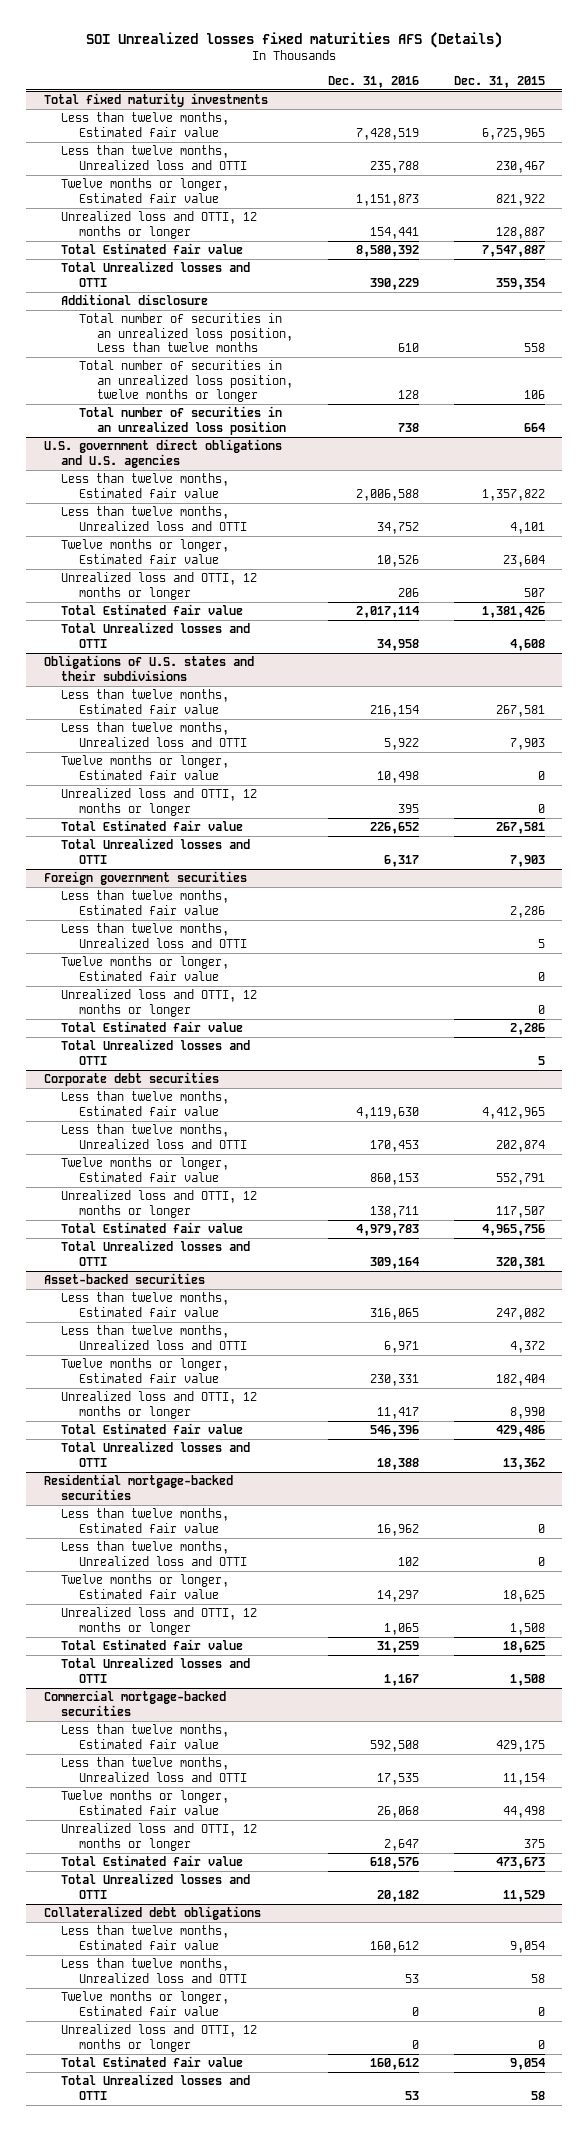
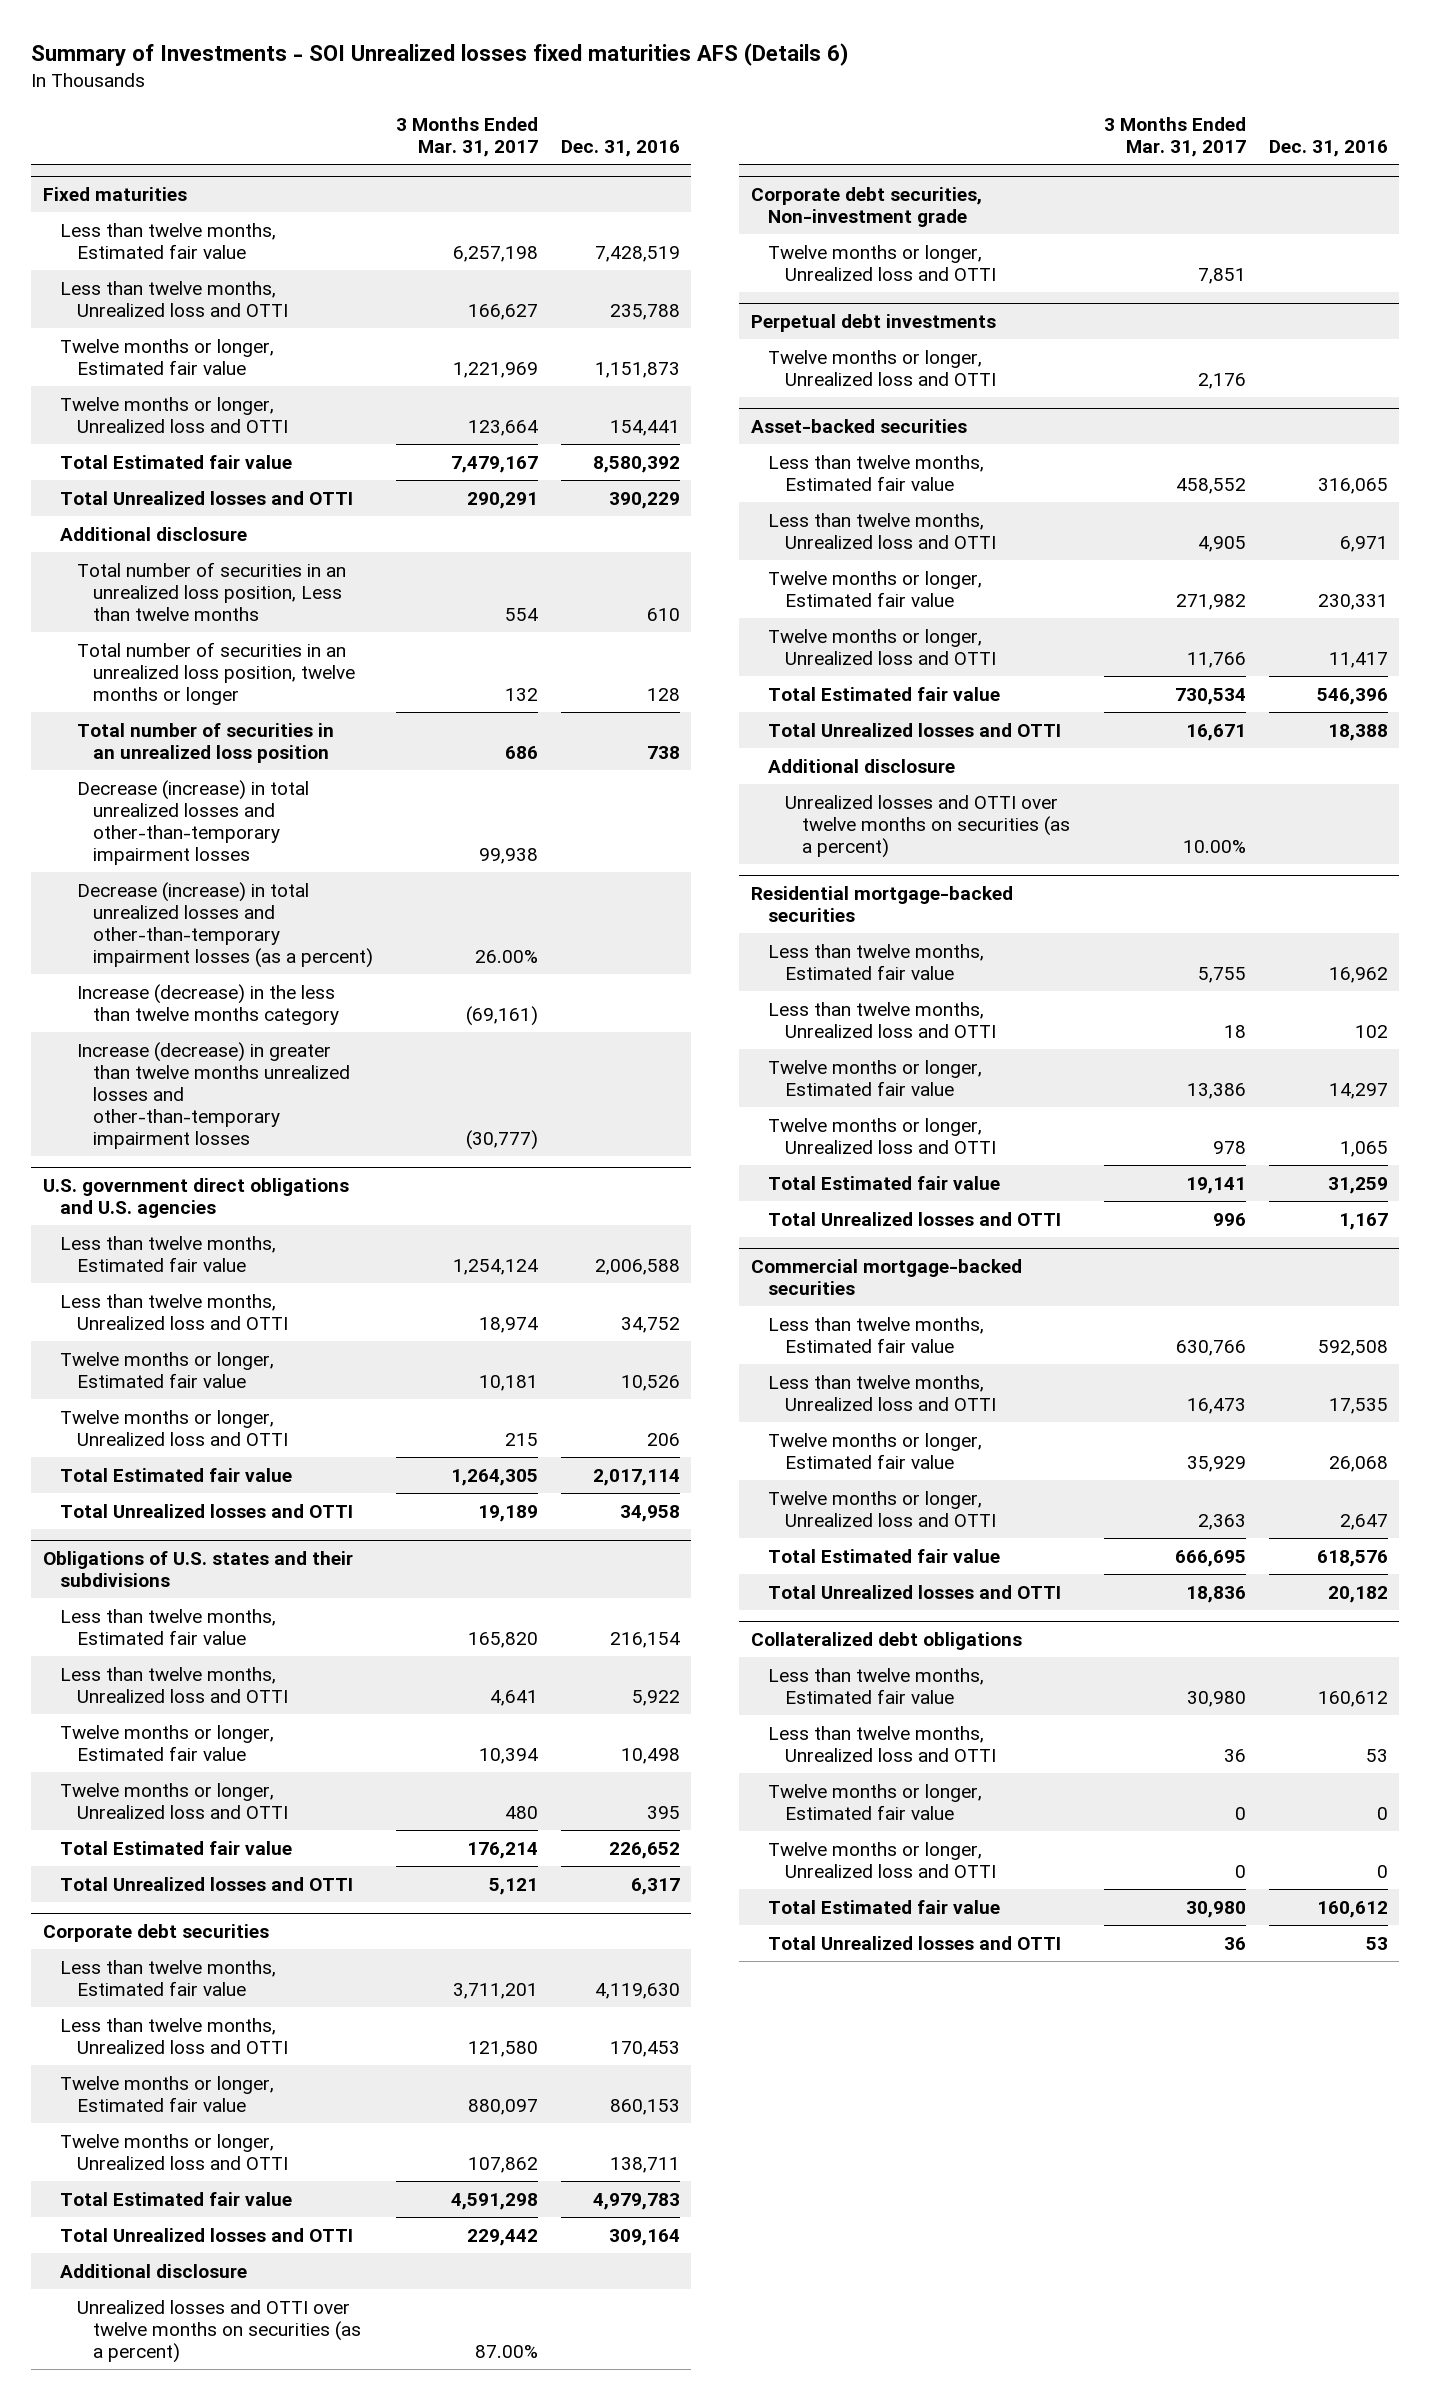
[86,32,503,49] SOI Unrealized losses fixed maturities AFS (Details) -> [31,43,850,67] Summary of Investments - SOI Unrealized losses fixed maturities AFS (Details 6)
[453,75,545,88] Dec. 31, 2015 -> none
none -> [396,117,539,158] 3 Months Ended Mar. 31, 2017
[43,93,268,108] Total fixed maturity investments -> [42,186,187,201] Fixed maturities
[61,211,258,239] Unrealized loss and OTTI, 12 months or longer -> [59,396,288,433] Twelve months or longer, Unrealized loss and OTTI
none -> [76,779,309,866] Decrease (increase) in total unrealized losses and other-than-temporary impairment losses
none -> [76,881,374,969] Decrease (increase) in total unrealized losses and other-than-temporary impairment losses (as a percent)
none -> [76,983,340,1025] Increase (decrease) in the less than twelve months category
none -> [76,1041,351,1150] Increase (decrease) in greater than twelve months unrealized losses and other-than-temporary impairment losses
[61,572,258,600] Unrealized loss and OTTI, 12 months or longer -> [59,1409,288,1446] Twelve months or longer, Unrealized loss and OTTI
[61,788,258,816] Unrealized loss and OTTI, 12 months or longer -> [59,1782,288,1819] Twelve months or longer, Unrealized loss and OTTI
[43,871,247,886] Foreign government securities -> none
[61,890,230,915] Less than twelve months, Estimated fair value -> none
[61,923,248,948] Less than twelve months, Unrealized loss and OTTI -> none
[61,956,230,981] Twelve months or longer, Estimated fair value -> none
[61,989,258,1017] Unrealized loss and OTTI, 12 months or longer -> none
[61,1021,244,1033] Total Estimated fair value -> none
[61,1039,251,1065] Total Unrealized losses and OTTI -> none
[61,1190,258,1218] Unrealized loss and OTTI, 12 months or longer -> [59,2133,288,2170] Twelve months or longer, Unrealized loss and OTTI
none -> [59,2263,247,2278] Additional disclosure
none -> [76,2299,362,2363] Unrealized losses and OTTI over twelve months on securities (as a percent)
none -> [750,186,982,227] Corporate debt securities, Non-investment grade
none -> [767,244,996,281] Twelve months or longer, Unrealized loss and OTTI
none -> [750,313,996,332] Perpetual debt investments
none -> [767,349,996,386] Twelve months or longer, Unrealized loss and OTTI
[61,1391,258,1419] Unrealized loss and OTTI, 12 months or longer -> [767,628,996,665] Twelve months or longer, Unrealized loss and OTTI
none -> [767,758,955,773] Additional disclosure
none -> [784,794,1070,858] Unrealized losses and OTTI over twelve months on securities (as a percent)
[61,1607,258,1635] Unrealized loss and OTTI, 12 months or longer -> [767,1117,996,1154] Twelve months or longer, Unrealized loss and OTTI
[61,1823,258,1851] Unrealized loss and OTTI, 12 months or longer -> [767,1490,996,1527] Twelve months or longer, Unrealized loss and OTTI
[61,2024,258,2052] Unrealized loss and OTTI, 12 months or longer -> [767,1841,996,1878] Twelve months or longer, Unrealized loss and OTTI

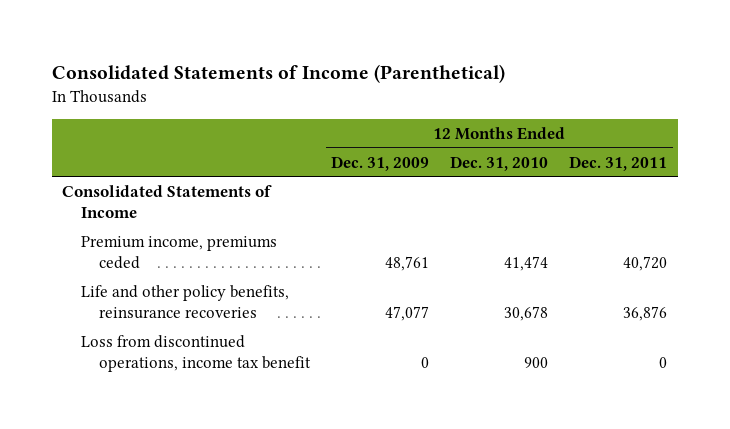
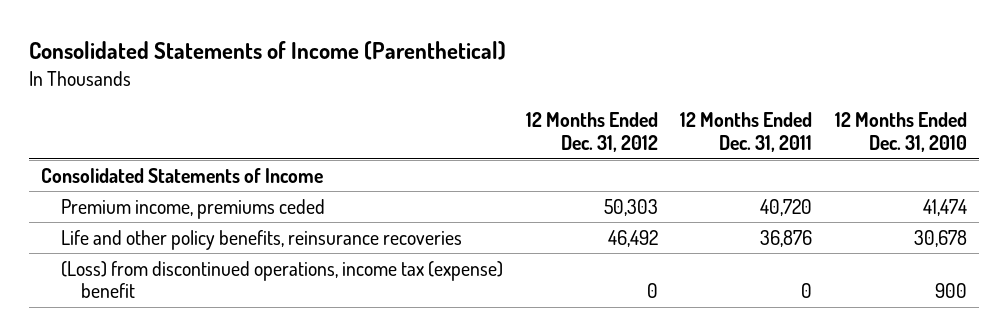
[331,155,430,171] Dec. 31, 2009 -> none
none -> [525,112,658,153] 12 Months Ended Dec. 31, 2012
[80,334,312,372] Loss from discontinued operations, income tax benefit -> [60,260,503,299] (Loss) from discontinued operations, income tax (expense) benefit

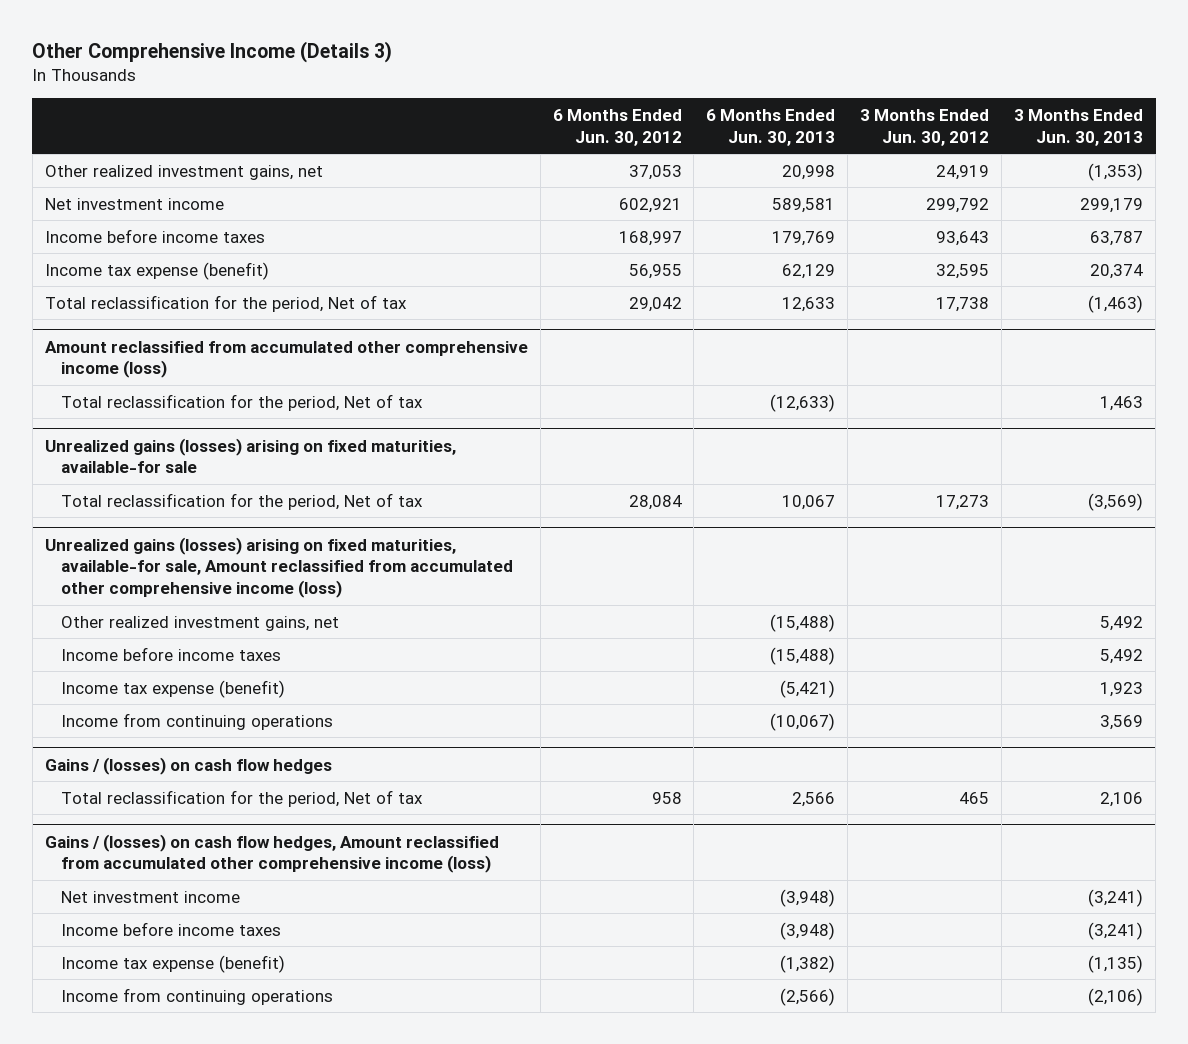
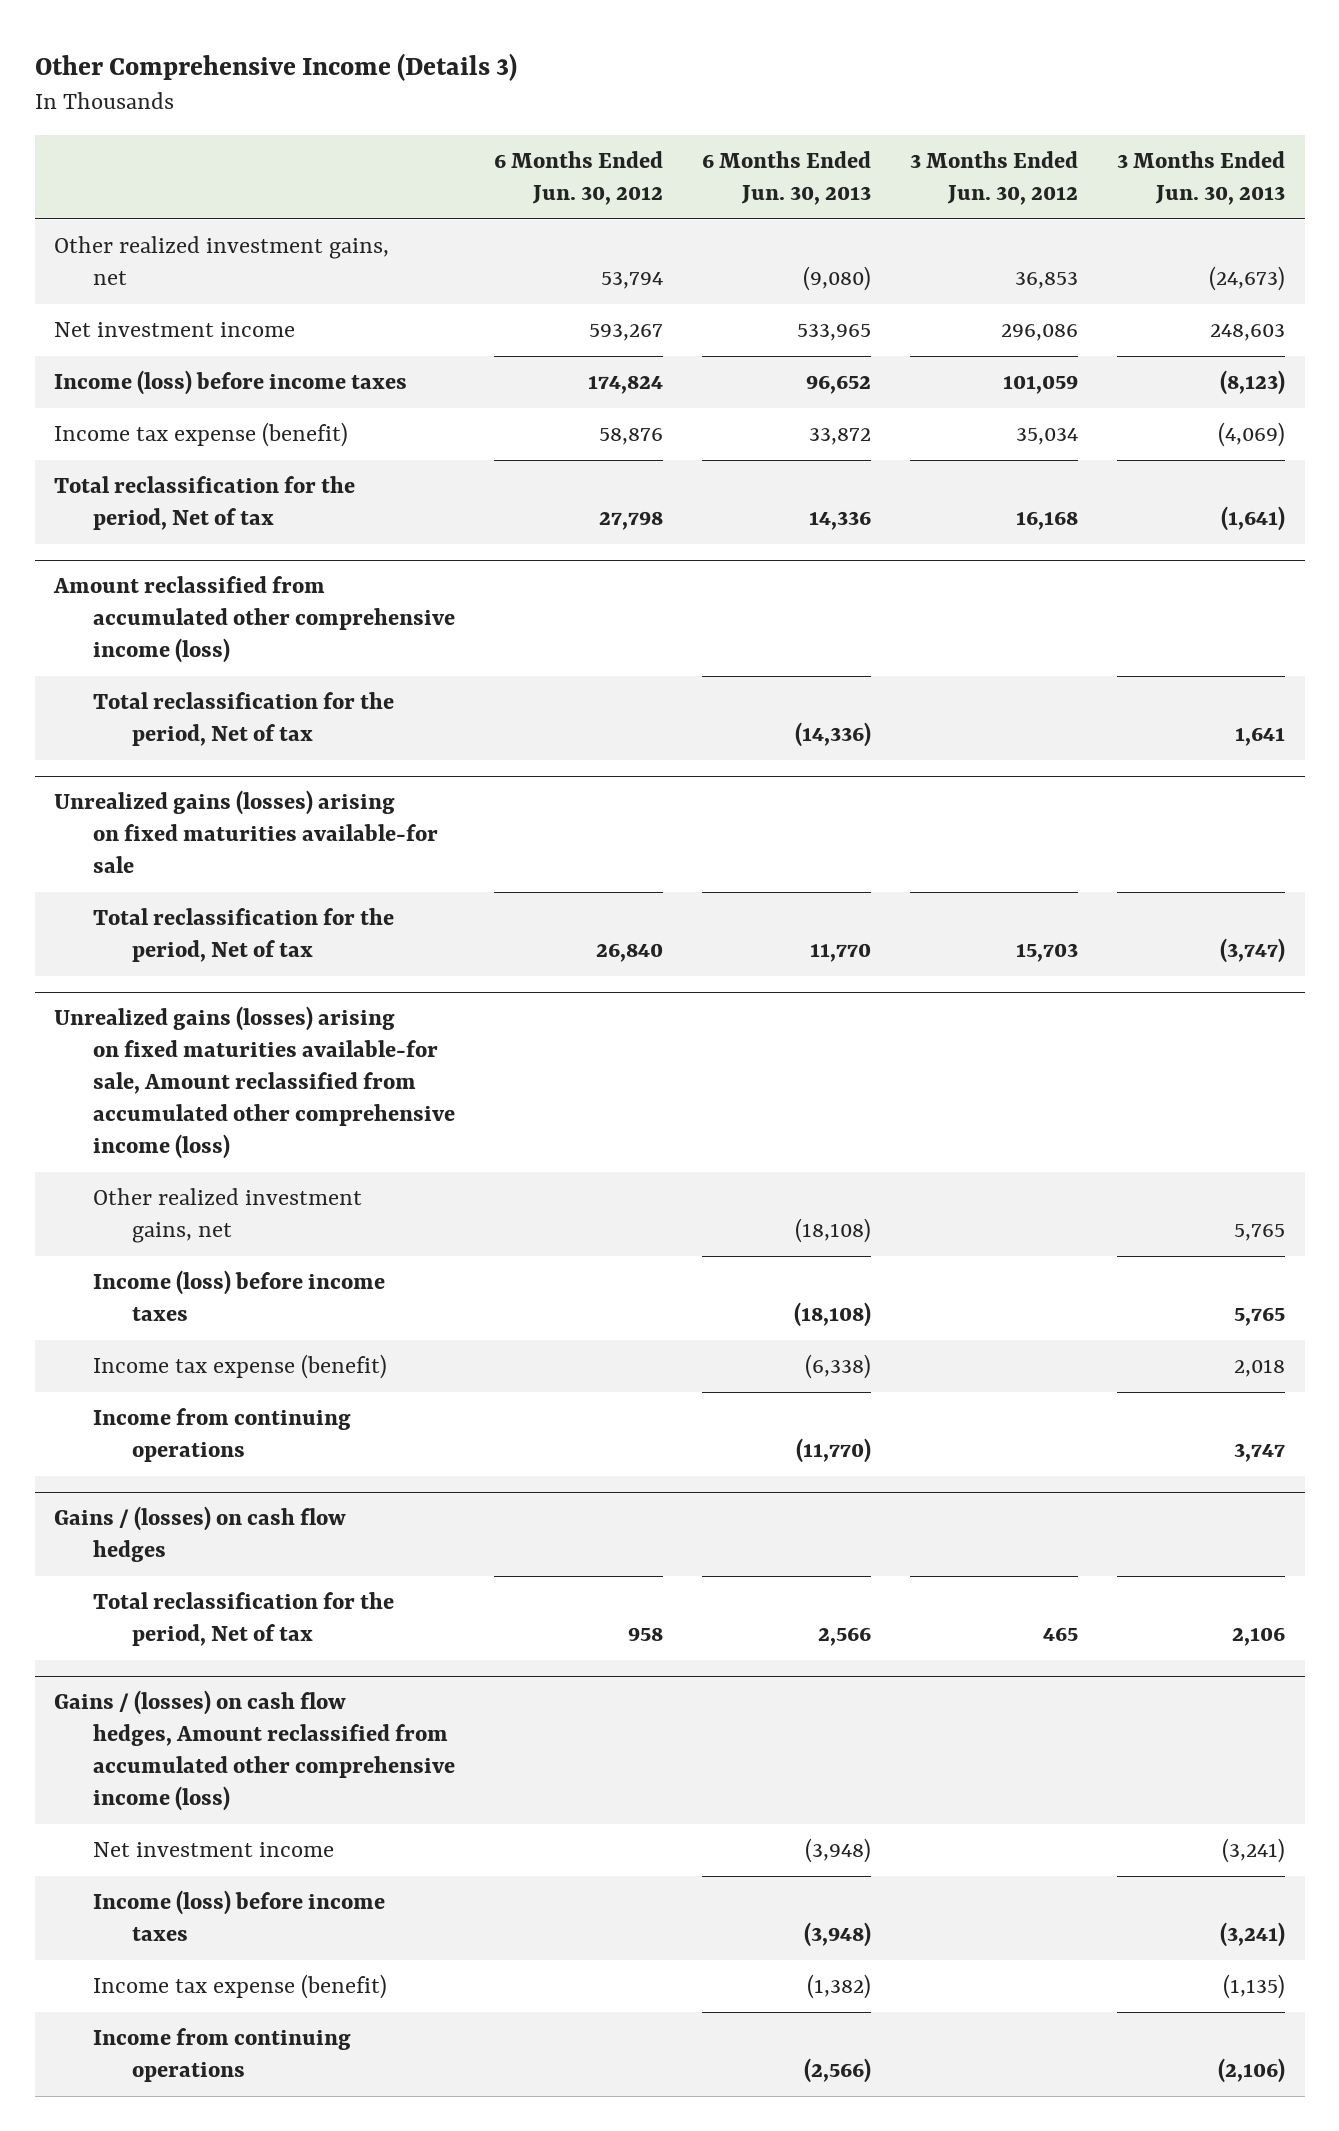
[628,164,682,180] 37,053 -> [601,272,664,290] 53,794
[782,164,836,180] 20,998 -> [803,266,872,292] (9,080)
[936,164,990,180] 24,919 -> [1015,272,1079,290] 36,853
[1088,162,1144,181] (1,353) -> [1209,266,1286,292] (24,673)
[618,197,682,213] 602,921 -> [589,324,664,342] 593,267
[772,197,836,213] 589,581 -> [797,324,872,342] 533,965
[926,197,990,213] 299,792 -> [1001,324,1079,342] 296,086
[1080,197,1144,213] 299,179 -> [1210,324,1286,342] 248,603
[44,228,265,243] Income before income taxes -> [54,370,408,396] Income (loss) before income taxes
[618,230,682,246] 168,997 -> [588,375,664,395] 174,824
[772,230,836,246] 179,769 -> [806,375,872,395] 96,652
[936,230,990,246] 93,643 -> [1003,375,1079,395] 101,059
[1090,230,1144,246] 63,787 -> [1220,370,1286,396] (8,123)
[628,263,682,279] 56,955 -> [599,428,664,446] 58,876
[782,263,836,279] 62,129 -> [809,428,872,446] 33,872
[936,263,990,279] 32,595 -> [1016,428,1079,446] 35,034
[1090,263,1144,279] 20,374 -> [1218,422,1286,448] (4,069)
[628,296,682,312] 29,042 -> [599,511,664,531] 27,798
[782,296,836,312] 12,633 -> [809,511,872,531] 14,336
[936,296,990,312] 17,738 -> [1016,511,1079,531] 16,168
[1088,294,1144,313] (1,463) -> [1221,506,1286,532] (1,641)
[770,393,836,412] (12,633) -> [795,722,872,748] (14,336)
[1100,395,1144,411] 1,463 -> [1235,727,1286,747] 1,641
[44,437,456,474] Unrealized gains (losses) arising on fixed maturities, available-for sale -> [54,790,439,874] Unrealized gains (losses) arising on fixed maturities available-for sale
[628,494,682,510] 28,084 -> [596,943,664,963] 26,840
[782,494,836,510] 10,067 -> [810,943,872,963] 11,770
[936,494,990,510] 17,273 -> [1016,943,1079,963] 15,703
[1088,492,1144,511] (3,569) -> [1220,938,1286,964] (3,747)
[44,536,513,599] Unrealized gains (losses) arising on fixed maturities, available-for sale, Amount reclassified from accumulated other comprehensive income (loss) -> [54,1006,456,1160] Unrealized gains (losses) arising on fixed maturities available-for sale, Amount reclassified from accumulated other comprehensive income (loss)
[770,613,836,632] (15,488) -> [795,1218,872,1244] (18,108)
[1100,615,1144,631] 5,492 -> [1234,1224,1286,1242] 5,765
[60,646,281,661] Income before income taxes -> [93,1270,386,1322] Income (loss) before income taxes
[770,646,836,665] (15,488) -> [794,1302,872,1328] (18,108)
[1100,648,1144,664] 5,492 -> [1234,1307,1286,1327] 5,765
[780,679,836,698] (5,421) -> [805,1354,872,1380] (6,338)
[1100,681,1144,697] 1,923 -> [1234,1359,1286,1378] 2,018
[770,712,836,731] (10,067) -> [796,1438,872,1464] (11,770)
[1100,714,1144,730] 3,569 -> [1234,1443,1286,1463] 3,747
[60,921,281,936] Income before income taxes -> [93,1890,386,1942] Income (loss) before income taxes

